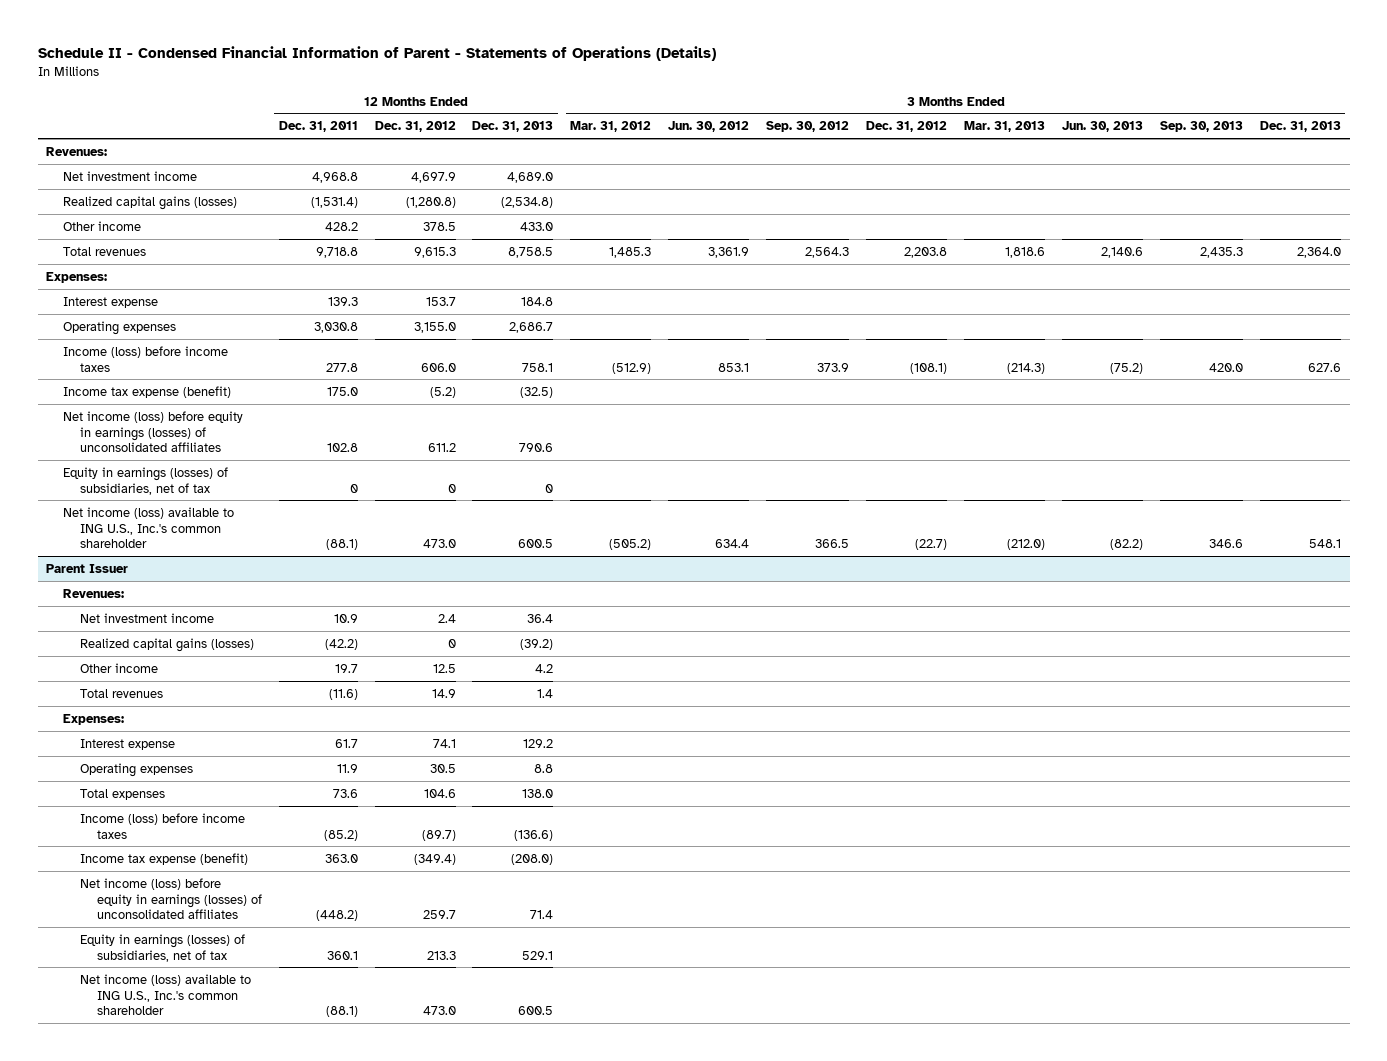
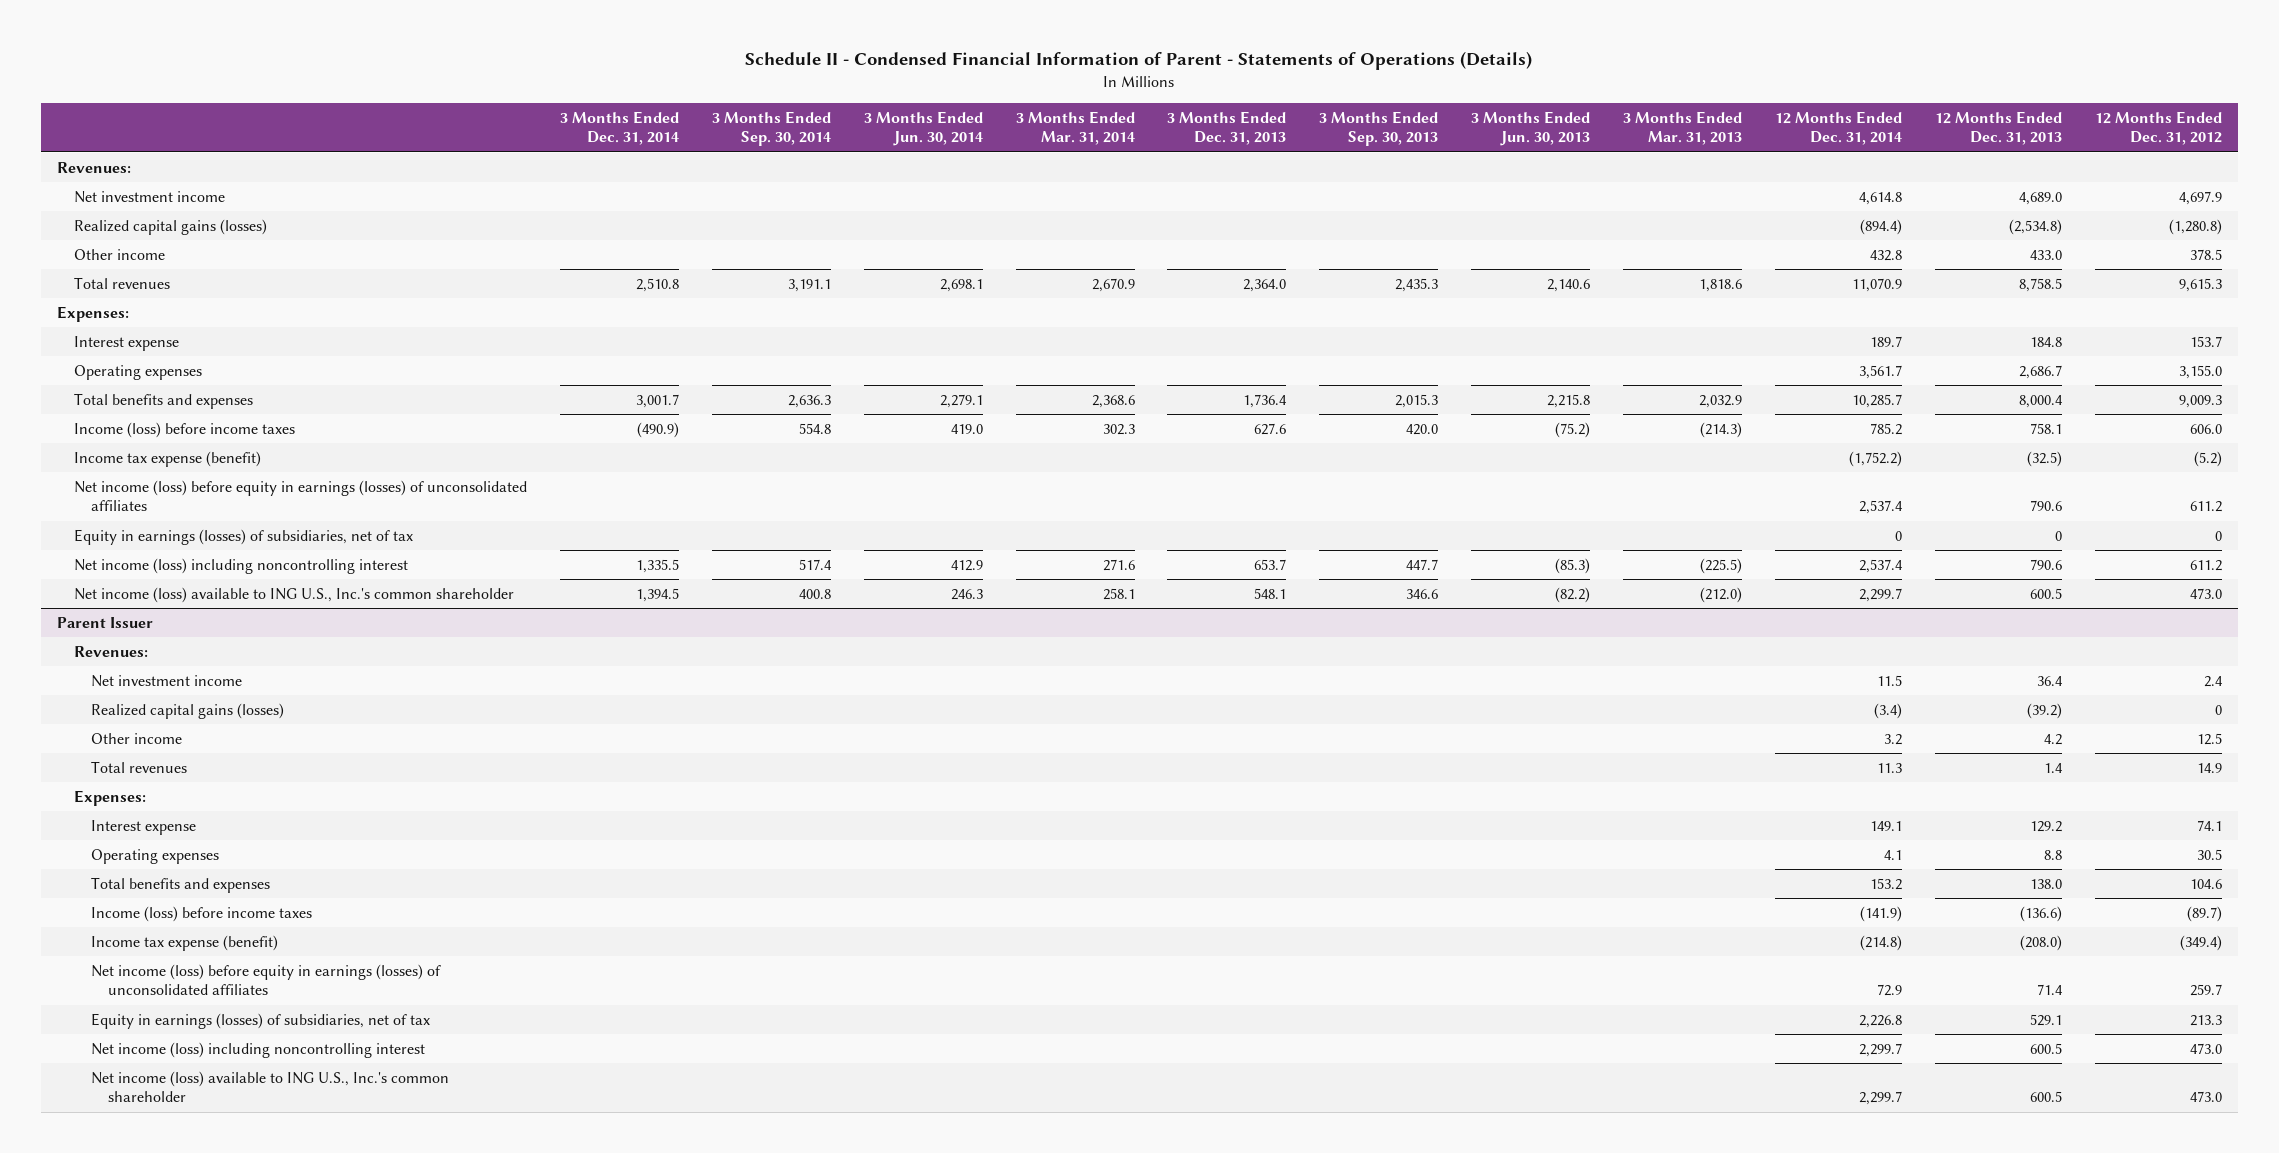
[278,121,358,133] Dec. 31, 2011 -> none
[570,121,652,133] Mar. 31, 2012 -> none
[668,121,750,133] Jun. 30, 2012 -> none
[766,121,850,133] Sep. 30, 2012 -> none
[866,121,948,133] Dec. 31, 2012 -> none
none -> [559,110,679,146] 3 Months Ended Dec. 31, 2014
none -> [711,110,831,147] 3 Months Ended Sep. 30, 2014
none -> [863,110,983,147] 3 Months Ended Jun. 30, 2014
none -> [1015,110,1135,146] 3 Months Ended Mar. 31, 2014
none -> [1775,110,1903,146] 12 Months Ended Dec. 31, 2014
none -> [73,392,253,409] Total benefits and expenses
none -> [73,557,408,574] Net income (loss) including noncontrolling interest
[79,788,165,800] Total expenses -> [90,876,270,893] Total benefits and expenses
none -> [90,1041,425,1058] Net income (loss) including noncontrolling interest

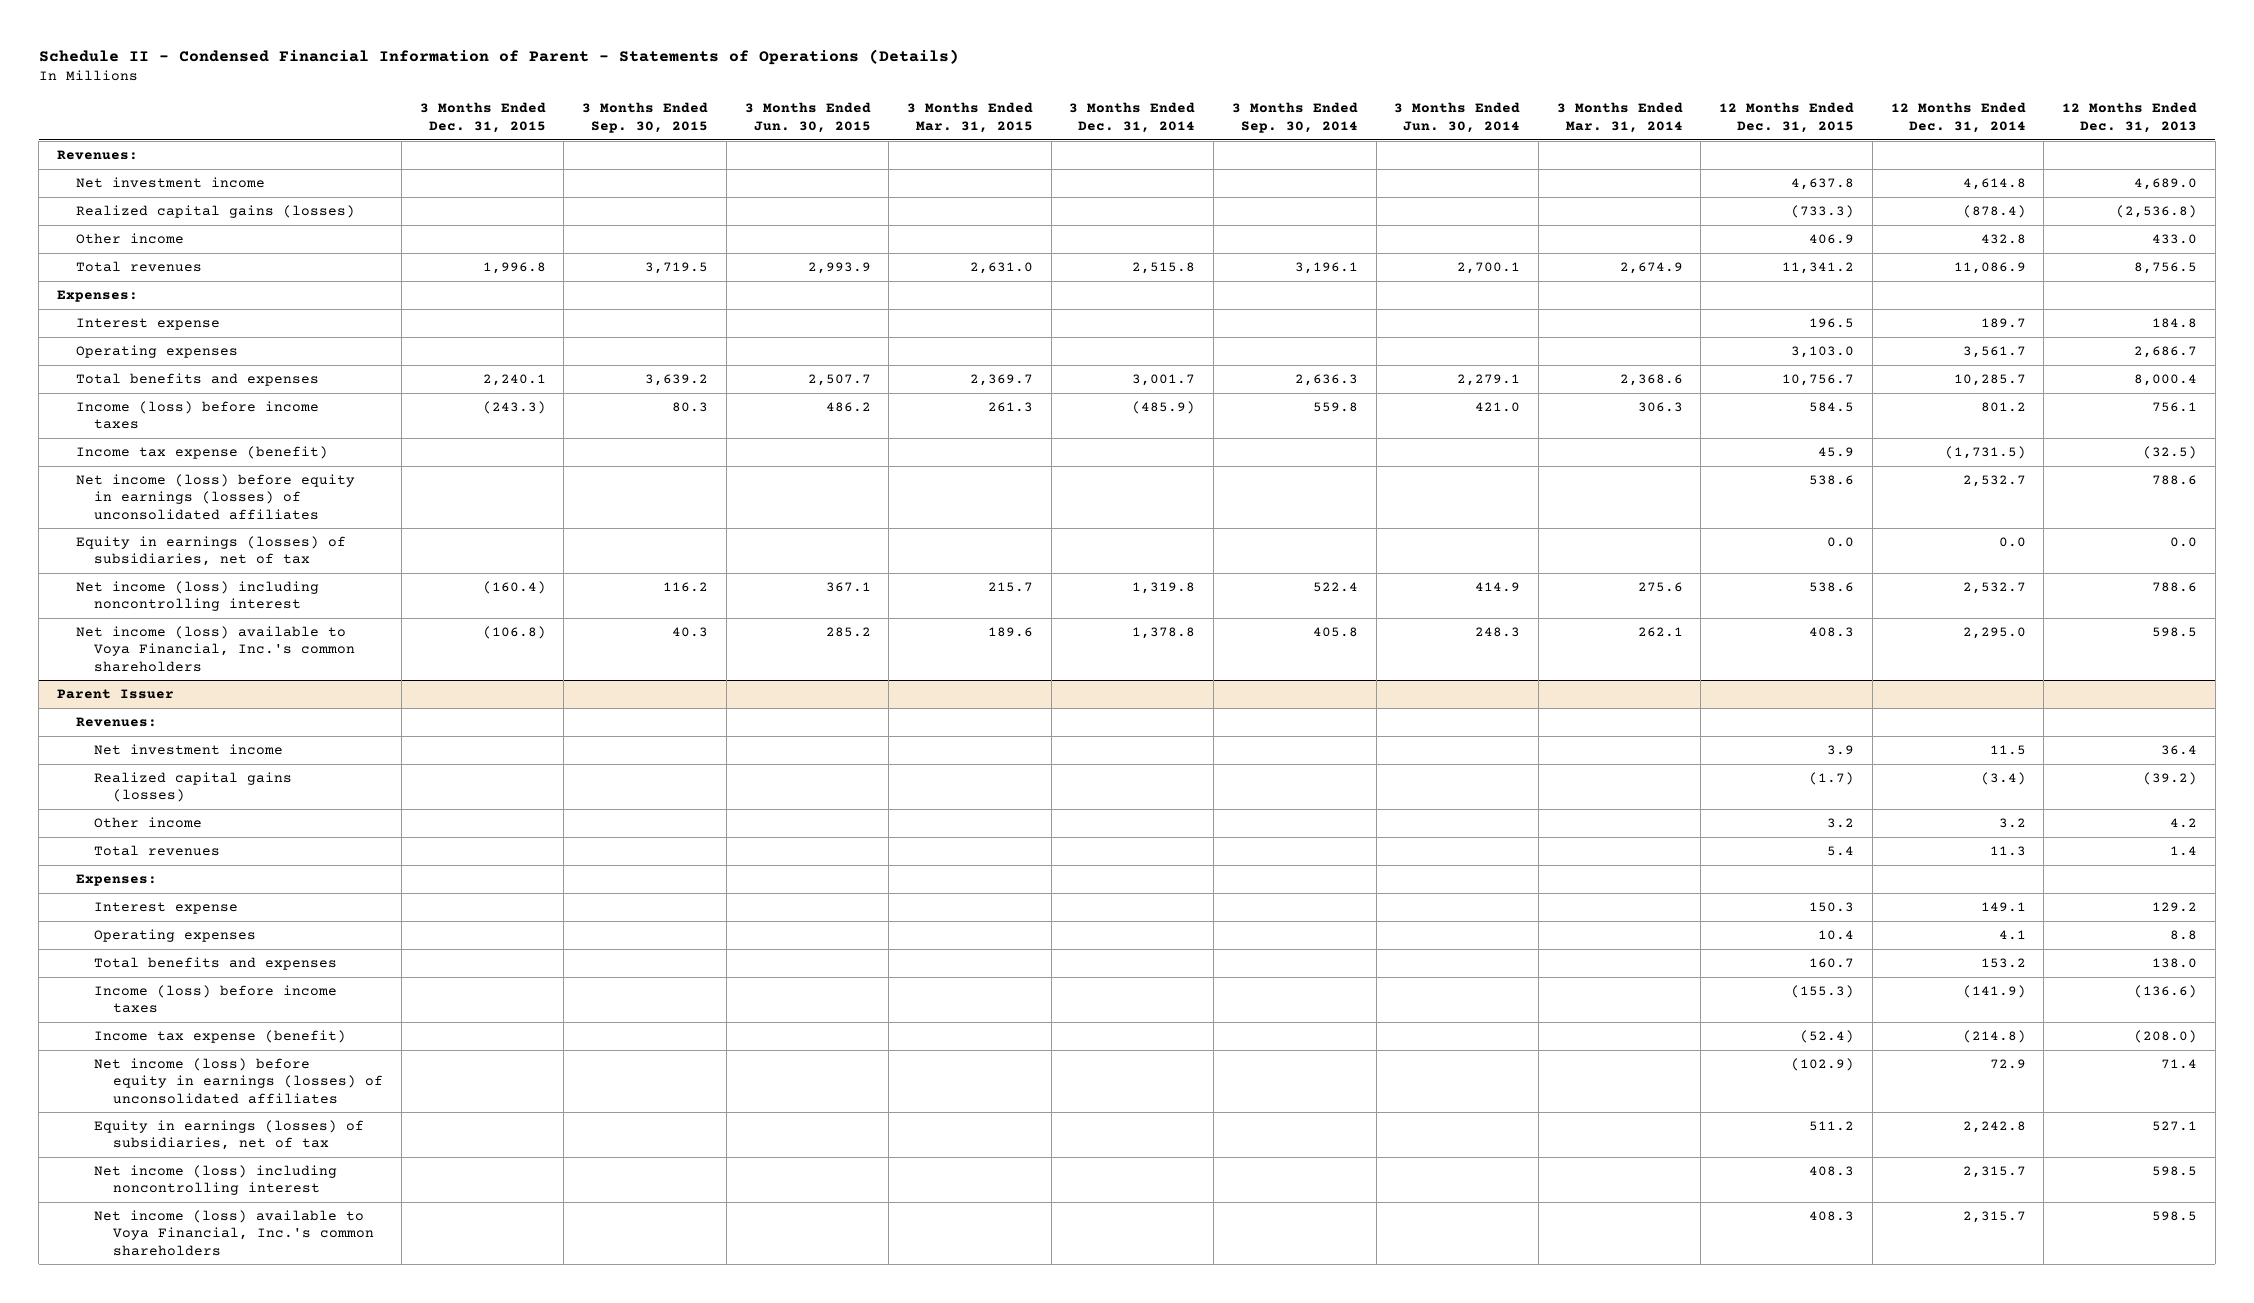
[1167,110,1287,146] 3 Months Ended Dec. 31, 2013 -> none
[1319,110,1439,147] 3 Months Ended Sep. 30, 2013 -> none
[1471,110,1591,147] 3 Months Ended Jun. 30, 2013 -> none
[1623,110,1743,146] 3 Months Ended Mar. 31, 2013 -> none
[2094,110,2222,146] 12 Months Ended Dec. 31, 2012 -> none
none -> [419,102,546,133] 3 Months Ended Dec. 31, 2015
none -> [582,102,709,133] 3 Months Ended Sep. 30, 2015
none -> [744,102,871,133] 3 Months Ended Jun. 30, 2015
none -> [906,102,1033,133] 3 Months Ended Mar. 31, 2015
none -> [1719,102,1855,133] 12 Months Ended Dec. 31, 2015
[1860,218,1903,235] (894.4) -> [1962,205,2026,219] (878.4)
[2008,218,2062,235] (2,534.8) -> [2116,205,2198,219] (2,536.8)
[635,277,679,292] 2,510.8 -> [1132,262,1196,275] 2,515.8
[787,278,831,292] 3,191.1 -> [1294,262,1358,275] 3,196.1
[939,278,983,292] 2,698.1 -> [1457,262,1521,275] 2,700.1
[1091,277,1135,292] 2,670.9 -> [1619,262,1683,275] 2,674.9
[1852,277,1903,292] 11,070.9 -> [1953,262,2026,275] 11,086.9
[2018,277,2062,292] 8,758.5 -> [2134,262,2198,275] 8,756.5
[636,421,679,438] (490.9) -> [1132,401,1196,415] (485.9)
[798,422,831,434] 554.8 -> [1312,402,1358,413] 559.8
[950,423,983,434] 419.0 -> [1475,402,1521,413] 421.0
[1102,423,1135,435] 302.3 -> [1637,402,1683,413] 306.3
[1870,422,1903,435] 785.2 -> [1980,402,2026,413] 801.2
[2029,422,2062,434] 758.1 -> [2152,402,2198,413] 756.1
[1849,450,1903,467] (1,752.2) -> [1944,446,2026,460] (1,731.5)
[1859,500,1904,515] 2,537.4 -> [1962,475,2026,488] 2,532.7
[2029,500,2062,512] 790.6 -> [2152,475,2198,486] 788.6
[1895,530,1903,541] 0 -> [1998,537,2026,548] 0.0
[2054,530,2062,541] 0 -> [2170,537,2198,548] 0.0
[635,558,679,573] 1,335.5 -> [1132,582,1196,595] 1,319.8
[798,558,832,570] 517.4 -> [1312,582,1358,593] 522.4
[950,559,983,571] 412.9 -> [1475,582,1521,593] 414.9
[1102,558,1135,571] 271.6 -> [1637,582,1683,593] 275.6
[1859,558,1904,573] 2,537.4 -> [1962,582,2026,595] 2,532.7
[2029,558,2062,570] 790.6 -> [2152,582,2198,593] 788.6
[73,586,514,603] Net income (loss) available to ING U.S., Inc.'s common shareholder -> [75,626,356,672] Net income (loss) available to Voya Financial, Inc.'s common shareholders
[635,587,679,602] 1,394.5 -> [1132,627,1196,640] 1,378.8
[798,588,831,599] 400.8 -> [1312,627,1358,638] 405.8
[950,588,983,600] 246.3 -> [1475,627,1521,638] 248.3
[1102,587,1135,600] 258.1 -> [1637,627,1683,638] 262.1
[1859,587,1903,602] 2,299.7 -> [1962,627,2026,640] 2,295.0
[2029,587,2062,599] 600.5 -> [2152,627,2198,638] 598.5
[1859,1014,1903,1028] 2,226.8 -> [1962,1121,2026,1134] 2,242.8
[2029,1013,2062,1026] 529.1 -> [2152,1121,2198,1132] 527.1
[1859,1042,1903,1057] 2,299.7 -> [1962,1166,2026,1179] 2,315.7
[2029,1042,2062,1054] 600.5 -> [2152,1166,2198,1177] 598.5
[90,1070,449,1103] Net income (loss) available to ING U.S., Inc.'s common shareholder -> [94,1210,375,1256] Net income (loss) available to Voya Financial, Inc.'s common shareholders
[1859,1091,1903,1106] 2,299.7 -> [1962,1211,2026,1224] 2,315.7
[2029,1091,2062,1103] 600.5 -> [2152,1211,2198,1222] 598.5

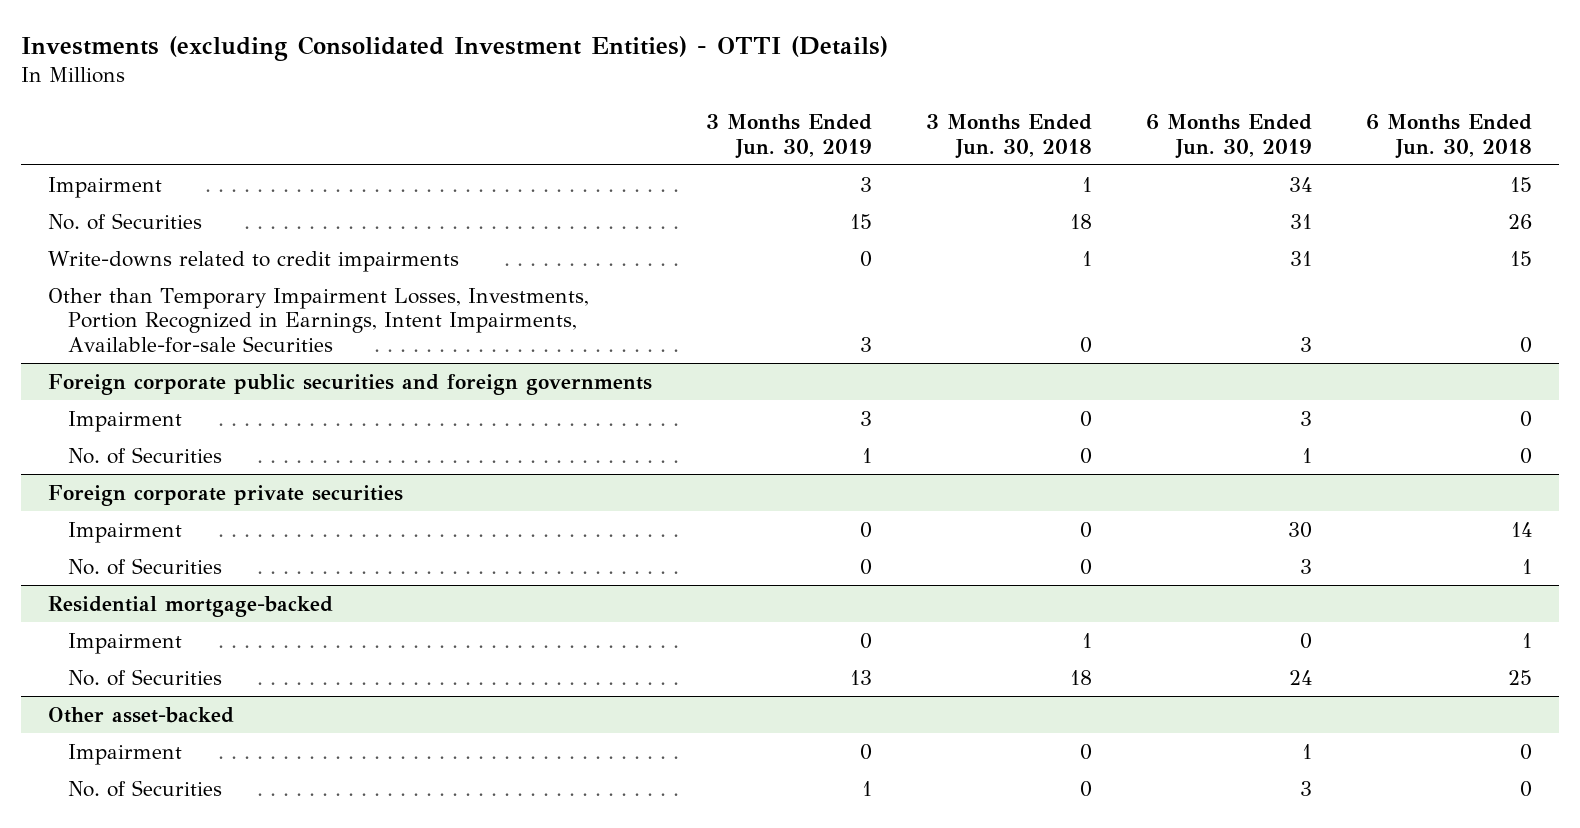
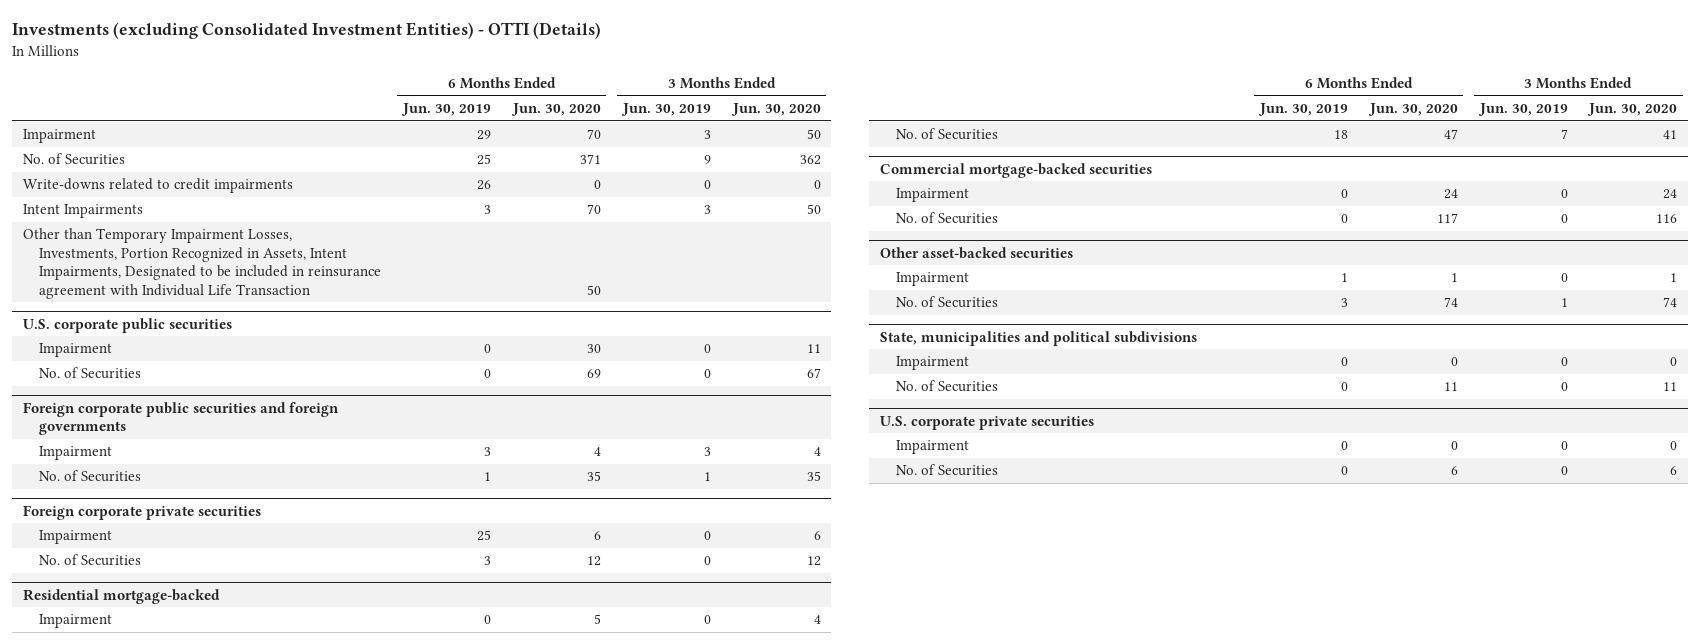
[925,114,1092,159] 3 Months Ended Jun. 30, 2018 -> none
[1365,114,1532,159] 6 Months Ended Jun. 30, 2018 -> none
none -> [510,102,601,116] Jun. 30, 2020
none -> [730,102,821,116] Jun. 30, 2020
[47,287,589,353] Other than Temporary Impairment Losses, Investments, Portion Recognized in Earnings, Intent Impairments, Available-for-sale Securities -> none
[1288,176,1312,192] 34 -> [476,130,491,141] 29
[849,213,872,229] 15 -> [703,155,711,165] 9
[1289,213,1312,229] 31 -> [476,154,491,166] 25
[1289,250,1312,266] 31 -> [476,180,491,191] 26
none -> [23,204,144,219] Intent Impairments
none -> [23,228,381,299] Other than Temporary Impairment Losses, Investments, Portion Recognized in Assets, Intent Impairments, Designated to be included in reinsurance agreement with Individual Life Transaction
none -> [23,317,233,333] U.S. corporate public securities
none -> [38,343,112,358] Impairment
none -> [38,367,141,380] No. of Securities
[1287,521,1312,538] 30 -> [476,530,491,542] 25
[849,669,872,685] 13 -> [1560,129,1568,140] 7
[1288,669,1312,685] 24 -> [1333,130,1348,140] 18
none -> [879,162,1152,178] Commercial mortgage-backed securities
none -> [895,188,969,203] Impairment
none -> [895,212,998,225] No. of Securities
[47,706,234,723] Other asset-backed -> [879,246,1073,259] Other asset-backed securities
none -> [879,330,1197,346] State, municipalities and political subdivisions
none -> [895,356,969,371] Impairment
none -> [895,380,998,393] No. of Securities
none -> [879,415,1094,430] U.S. corporate private securities
none -> [895,440,969,455] Impairment
none -> [895,464,998,477] No. of Securities

